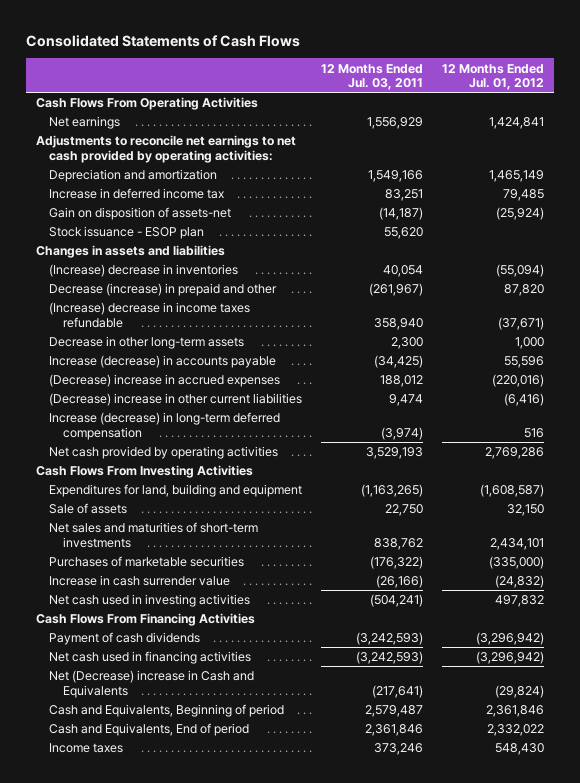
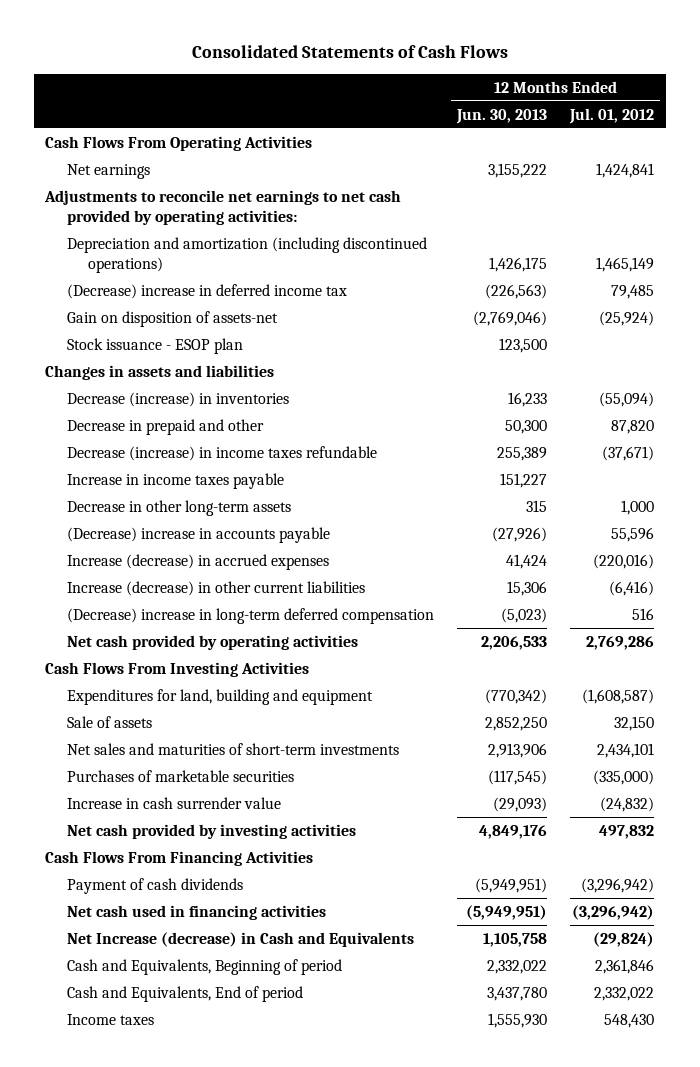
[321,63,424,91] 12 Months Ended Jul. 03, 2011 -> none
none -> [455,108,547,124] Jun. 30, 2013
[49,169,218,183] Depreciation and amortization -> [66,236,427,274] Depreciation and amortization (including discontinued operations)
[49,188,225,200] Increase in deferred income tax -> [66,283,347,299] (Decrease) increase in deferred income tax
[49,264,239,278] (Increase) decrease in inventories -> [66,391,289,407] Decrease (increase) in inventories
[49,283,278,297] Decrease (increase) in prepaid and other -> [66,418,264,435] Decrease in prepaid and other
[49,302,251,328] (Increase) decrease in income taxes refundable -> [66,445,377,461] Decrease (increase) in income taxes refundable
none -> [66,472,284,489] Increase in income taxes payable
[49,355,277,369] Increase (decrease) in accounts payable -> [66,526,330,543] (Decrease) increase in accounts payable
[49,374,281,388] (Decrease) increase in accrued expenses -> [66,553,329,570] Increase (decrease) in accrued expenses
[49,393,303,407] (Decrease) increase in other current liabilities -> [66,580,365,596] Increase (decrease) in other current liabilities
[49,412,281,440] Increase (decrease) in long-term deferred compensation -> [66,607,434,624] (Decrease) increase in long-term deferred compensation
[49,594,251,608] Net cash used in investing activities -> [66,823,356,839] Net cash provided by investing activities
[49,670,255,698] Net (Decrease) increase in Cash and Equivalents -> [66,931,414,947] Net Increase (decrease) in Cash and Equivalents

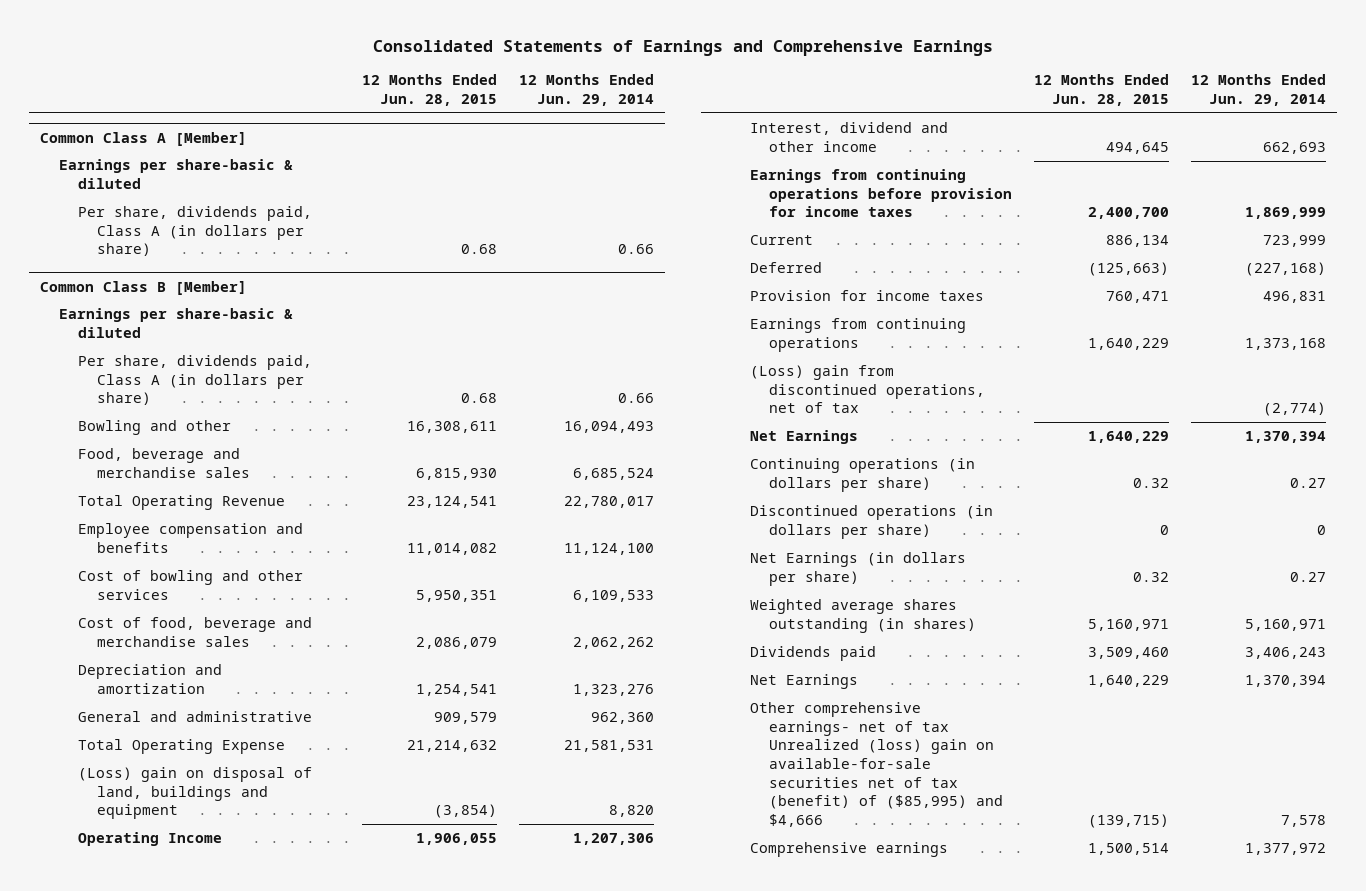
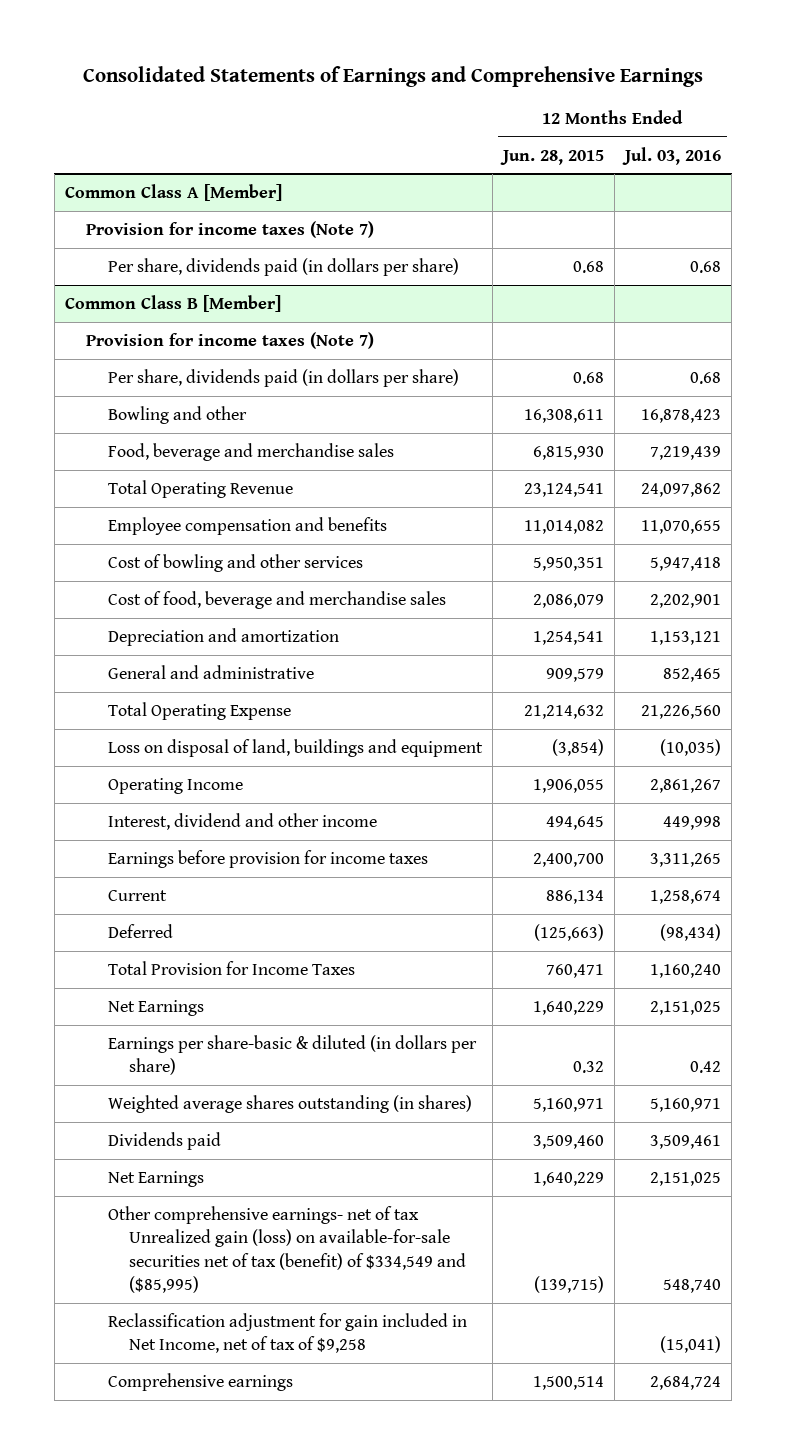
[518,74,654,107] 12 Months Ended Jun. 29, 2014 -> none
none -> [622,146,722,165] Jul. 03, 2016
[59,159,294,189] Earnings per share-basic & diluted -> none
none -> [86,220,375,238] Provision for income taxes (Note 7)
[77,206,312,257] Per share, dividends paid, Class A (in dollars per share) -> [107,257,459,276] Per share, dividends paid (in dollars per share)
[59,308,294,338] Earnings per share-basic & diluted -> none
none -> [86,331,375,349] Provision for income taxes (Note 7)
[77,355,312,406] Per share, dividends paid, Class A (in dollars per share) -> [107,368,459,387] Per share, dividends paid (in dollars per share)
[77,767,312,820] (Loss) gain on disposal of land, buildings and equipment -> [107,738,483,757] Loss on disposal of land, buildings and equipment
[749,169,1012,218] Earnings from continuing operations before provision for income taxes -> [107,849,428,868] Earnings before provision for income taxes
[749,318,966,352] Earnings from continuing operations -> none
[749,365,985,414] (Loss) gain from discontinued operations, net of tax -> none
[749,290,984,302] Provision for income taxes -> [107,960,355,975] Total Provision for Income Taxes
[749,458,975,492] Continuing operations (in dollars per share) -> none
[749,505,993,539] Discontinued operations (in dollars per share) -> none
[749,552,966,586] Net Earnings (in dollars per share) -> [107,1034,477,1076] Earnings per share-basic & diluted (in dollars per share)
[749,702,1003,827] Other comprehensive earnings- net of tax Unrealized (loss) gain on available-for-sale securities net of tax (benefit) of ($85,995) and $4,666 -> [107,1205,466,1294] Other comprehensive earnings- net of tax Unrealized gain (loss) on available-for-sale securities net of tax (benefit) of $334,549 and ($85,995)
none -> [107,1312,467,1354] Reclassification adjustment for gain included in Net Income, net of tax of $9,258

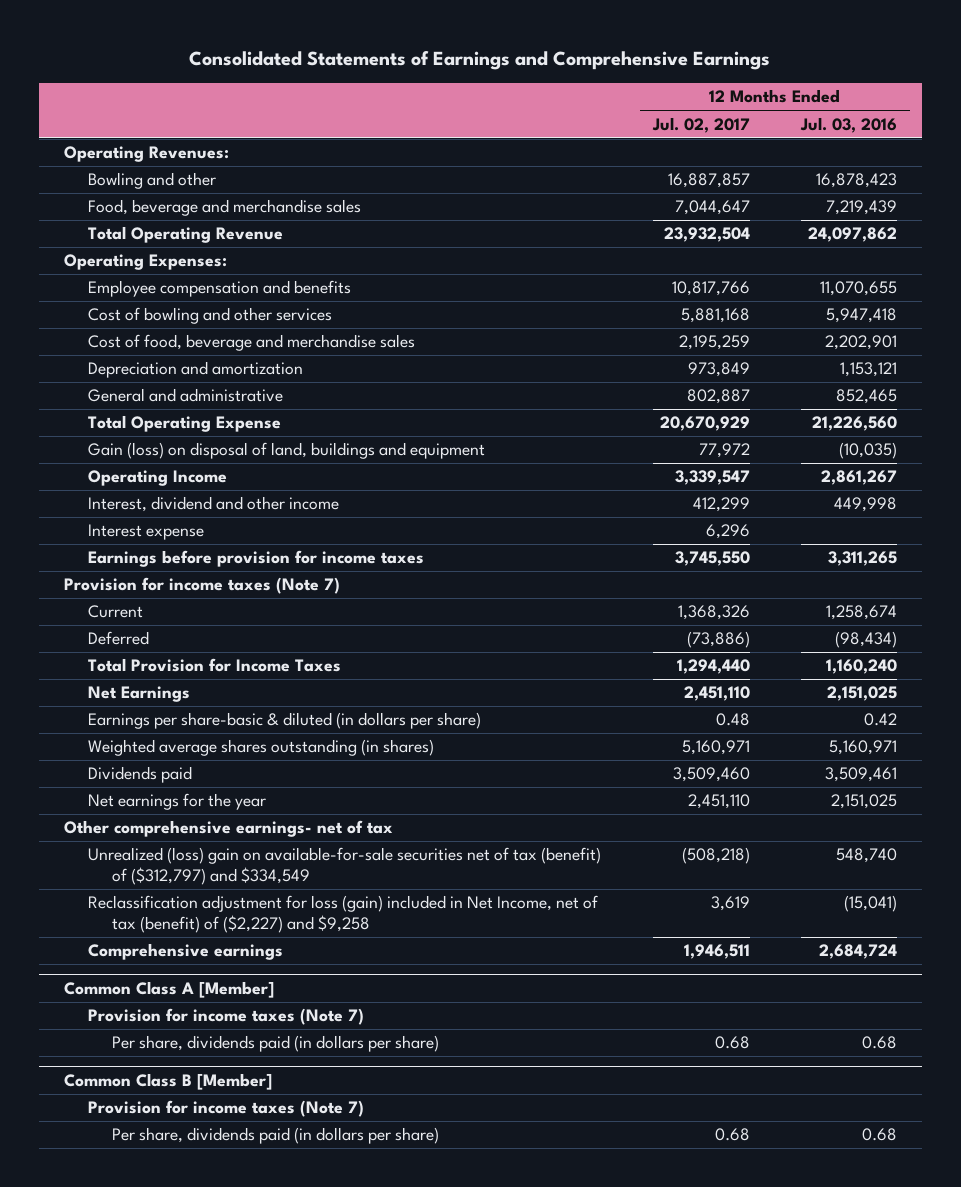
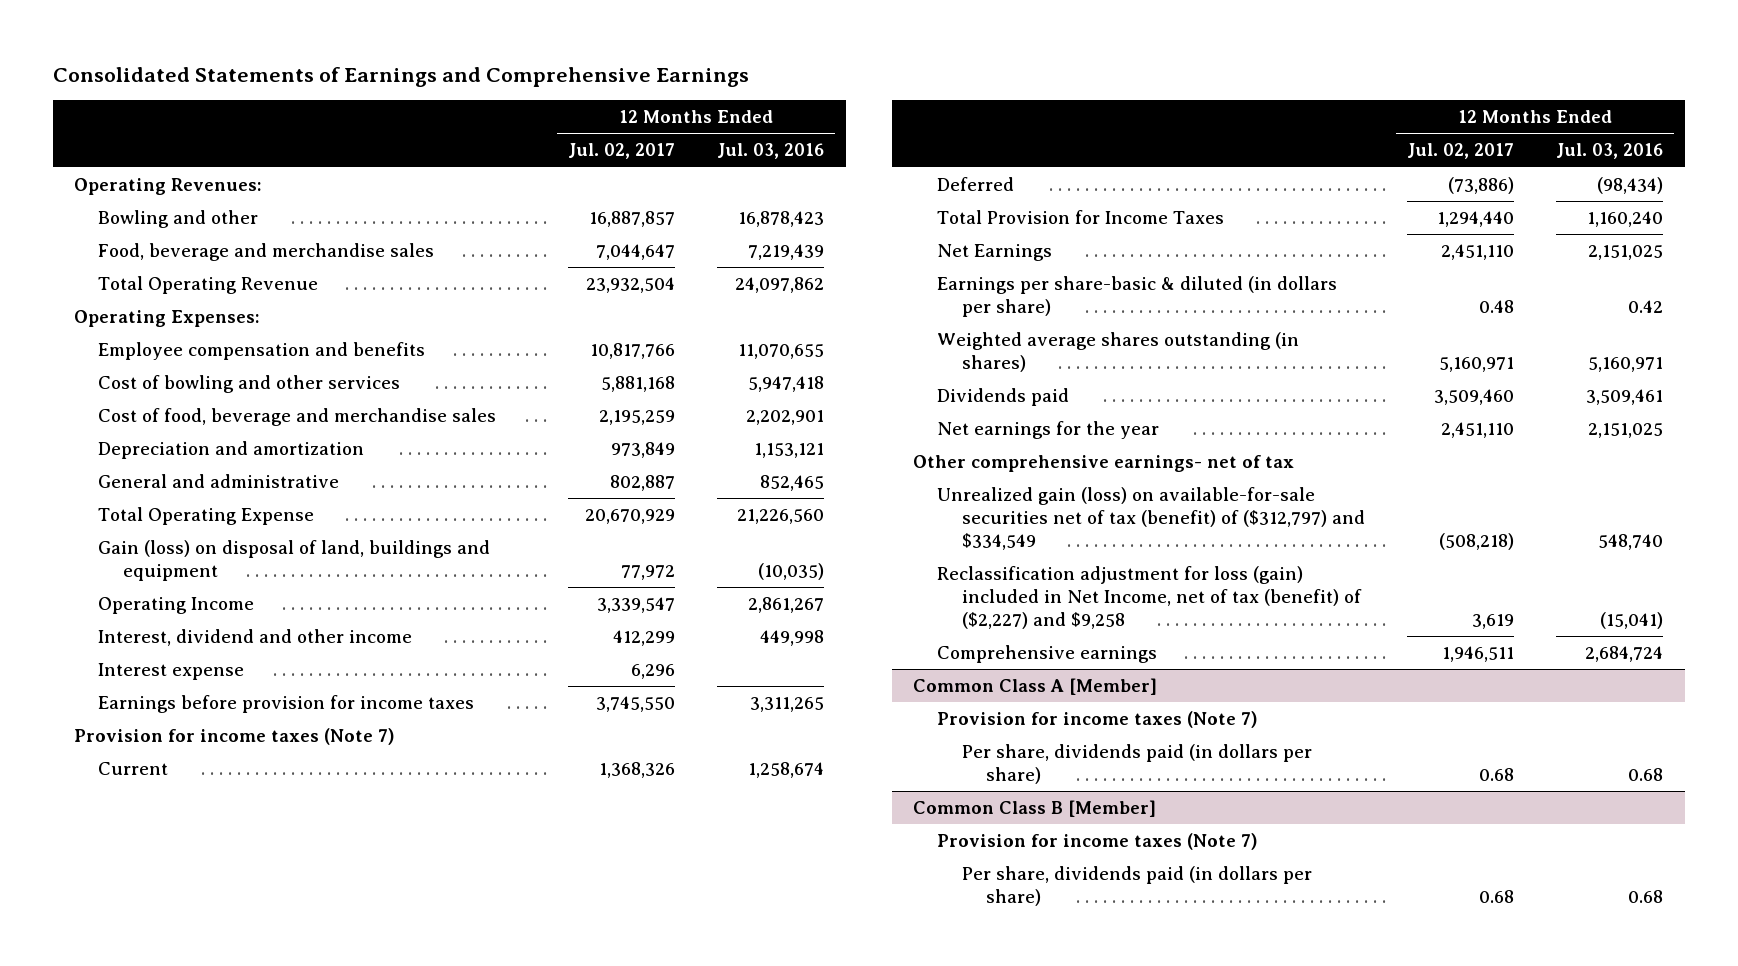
[88,847,602,886] Unrealized (loss) gain on available-for-sale securities net of tax (benefit) of ($312,797) and $334,549 -> [937,486,1365,550] Unrealized gain (loss) on available-for-sale securities net of tax (benefit) of ($312,797) and $334,549

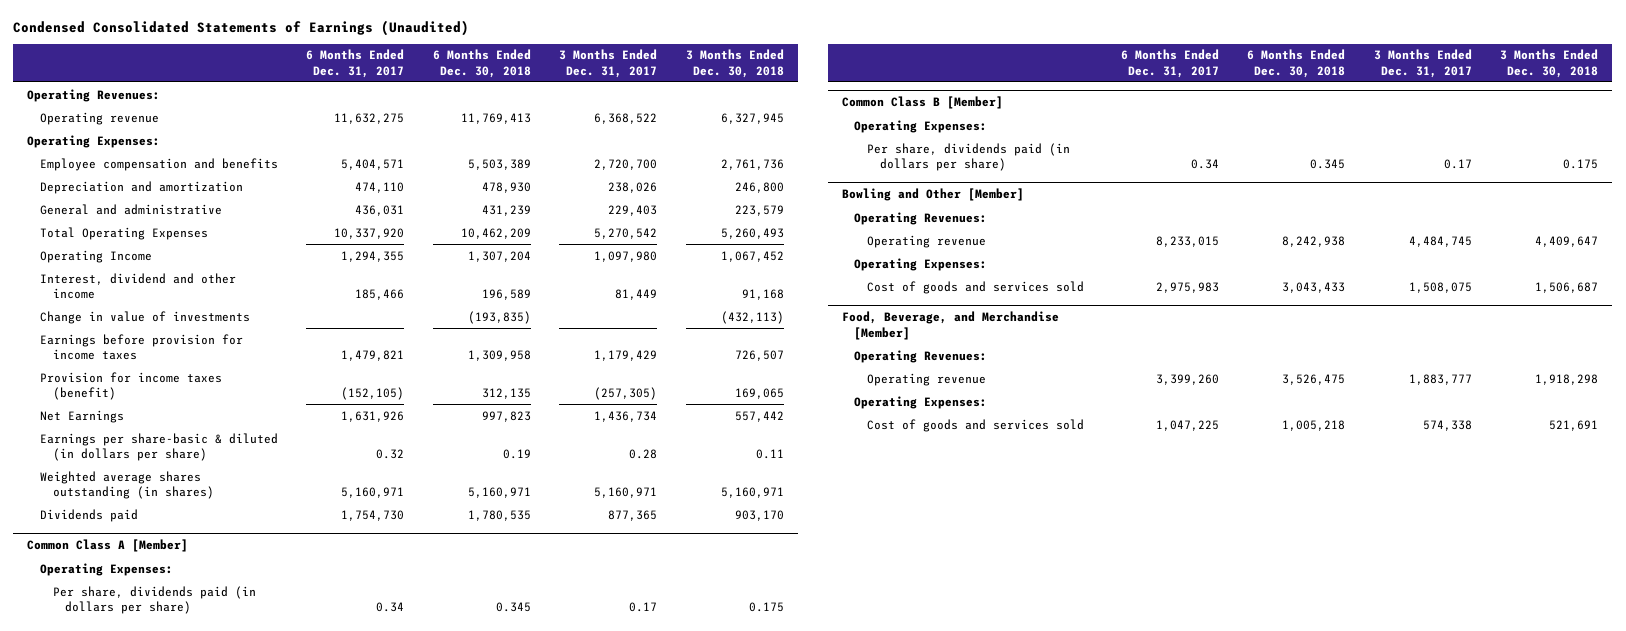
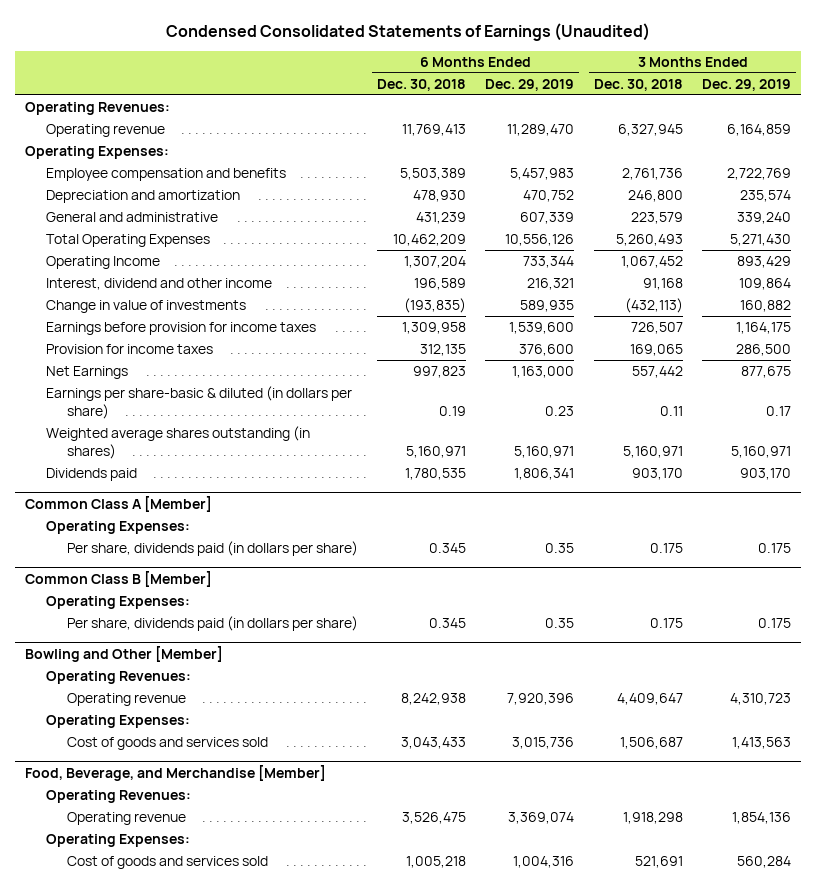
[306,49,405,78] 6 Months Ended Dec. 31, 2017 -> none
[559,49,658,78] 3 Months Ended Dec. 31, 2017 -> none
none -> [485,78,575,91] Dec. 29, 2019
none -> [702,78,792,91] Dec. 29, 2019
[39,371,222,401] Provision for income taxes (benefit) -> [45,344,213,355] Provision for income taxes

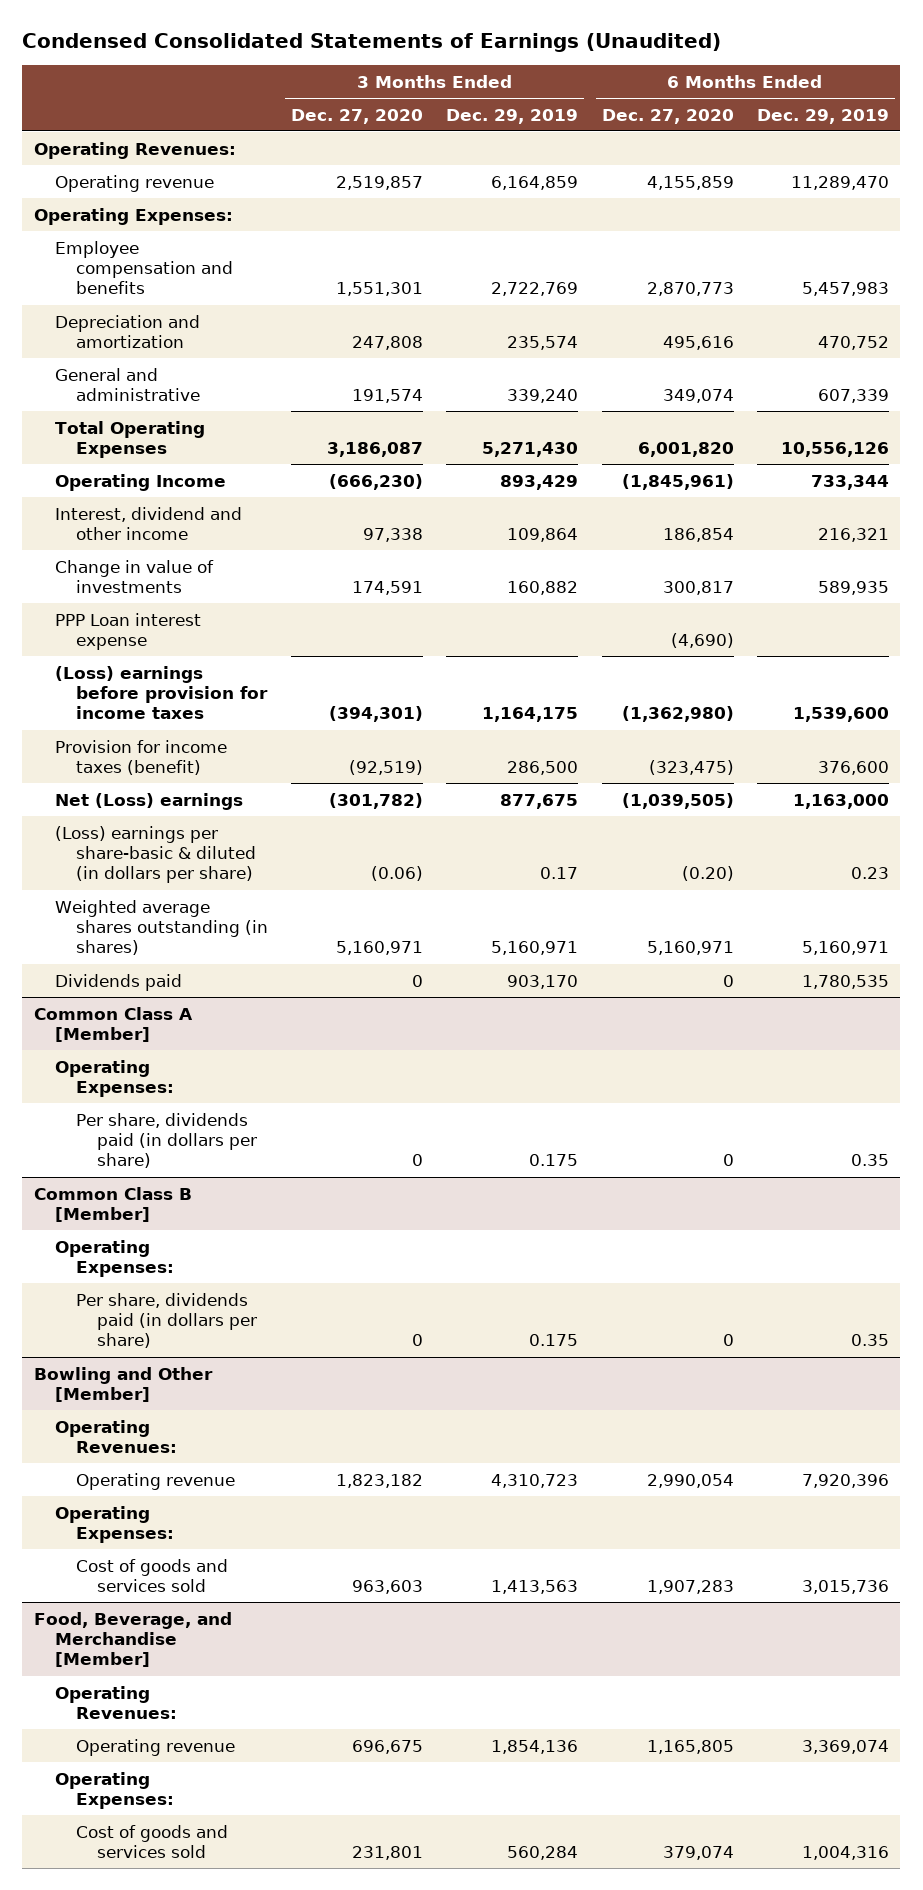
[377,78,467,91] Dec. 30, 2018 -> none
[593,78,683,91] Dec. 30, 2018 -> none
none -> [290,108,423,124] Dec. 27, 2020
none -> [601,108,734,124] Dec. 27, 2020
none -> [54,612,201,650] PPP Loan interest expense
[45,322,316,336] Earnings before provision for income taxes -> [54,665,268,720] (Loss) earnings before provision for income taxes
[45,344,213,355] Provision for income taxes -> [54,739,227,775] Provision for income taxes (benefit)
[45,366,128,380] Net Earnings -> [54,792,243,810] Net (Loss) earnings
[45,386,352,419] Earnings per share-basic & diluted (in dollars per share) -> [54,825,256,884] (Loss) earnings per share-basic & diluted (in dollars per share)
[514,468,575,481] 1,806,341 -> [801,974,889,989] 1,780,535

